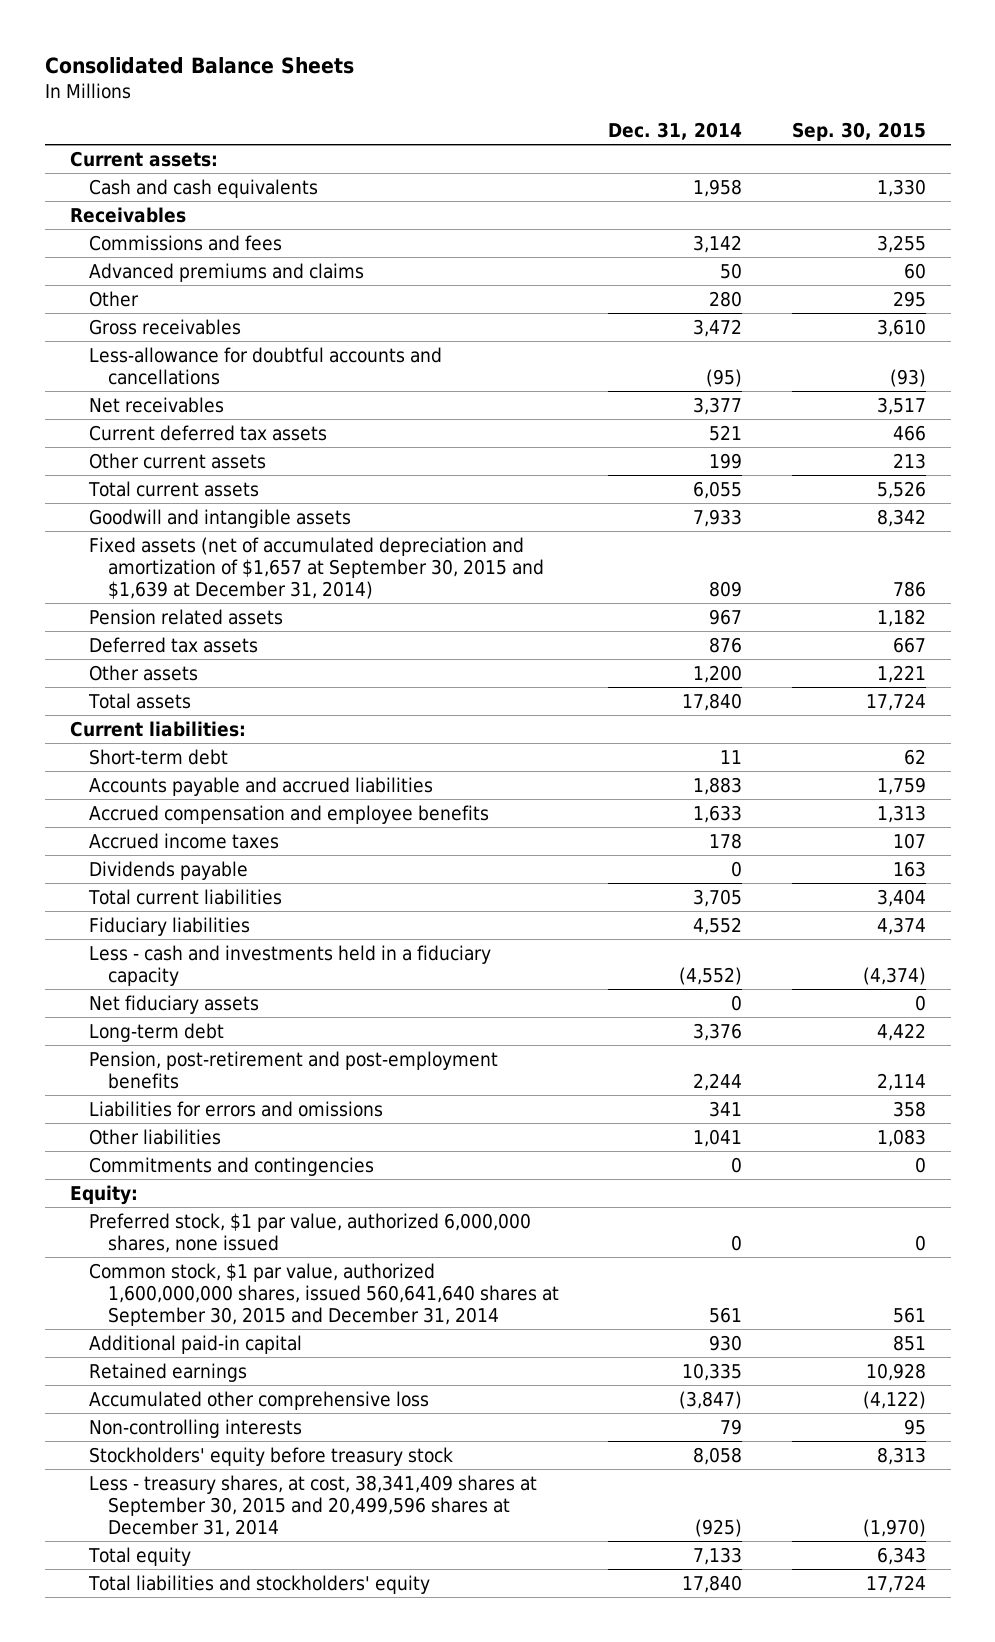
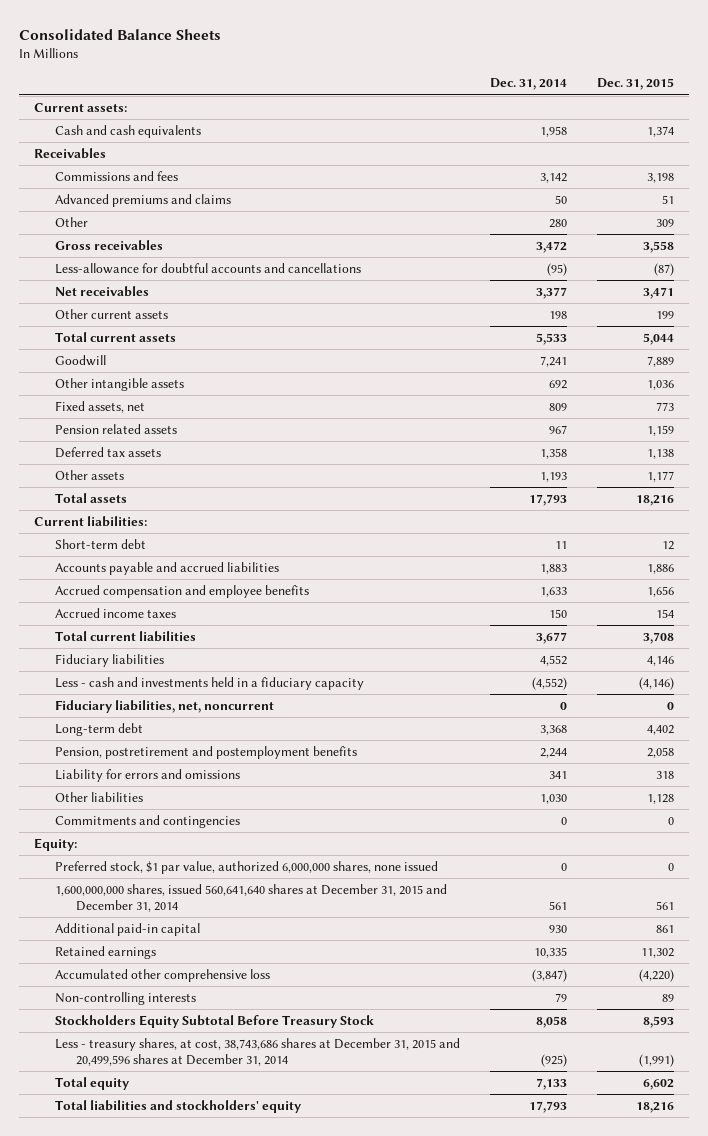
[791,121,926,141] Sep. 30, 2015 -> none
none -> [597,78,675,91] Dec. 31, 2015
[88,424,327,441] Current deferred tax assets -> none
[709,452,743,469] 199 -> [549,311,568,320] 198
[693,480,743,499] 6,055 -> [536,333,568,346] 5,533
[88,508,351,528] Goodwill and intangible assets -> [54,355,106,367] Goodwill
[693,508,743,527] 7,933 -> [540,356,568,368] 7,241
none -> [54,378,184,392] Other intangible assets
[88,536,544,599] Fixed assets (net of accumulated depreciation and amortization of $1,657 at September 30, 2015 and $1,639 at December 31, 2014) -> [54,401,145,414] Fixed assets, net
[709,636,743,653] 876 -> [540,448,568,460] 1,358
[693,664,743,683] 1,200 -> [540,472,568,483] 1,193
[682,692,743,711] 17,840 -> [529,494,568,507] 17,793
[88,860,248,880] Dividends payable -> none
[709,832,743,849] 178 -> [549,609,568,619] 150
[693,888,743,907] 3,705 -> [536,632,568,645] 3,677
[88,994,259,1014] Net fiduciary assets -> [54,700,274,714] Fiduciary liabilities, net, noncurrent
[693,1022,743,1041] 3,376 -> [540,725,568,736] 3,368
[88,1050,498,1089] Pension, post-retirement and post-employment benefits -> [54,746,357,760] Pension, postretirement and postemployment benefits
[88,1100,383,1117] Liabilities for errors and omissions -> [54,769,240,783] Liability for errors and omissions
[693,1128,743,1147] 1,041 -> [540,794,568,805] 1,030
[88,1262,559,1326] Common stock, $1 par value, authorized 1,600,000,000 shares, issued 560,641,640 shares at September 30, 2015 and December 31, 2014 -> [54,884,447,913] 1,600,000,000 shares, issued 560,641,640 shares at December 31, 2015 and December 31, 2014
[88,1446,453,1466] Stockholders' equity before treasury stock -> [54,1015,374,1029] Stockholders Equity Subtotal Before Treasury Stock
[88,1474,537,1537] Less - treasury shares, at cost, 38,341,409 shares at September 30, 2015 and 20,499,596 shares at December 31, 2014 -> [54,1038,460,1067] Less - treasury shares, at cost, 38,743,686 shares at December 31, 2015 and 20,499,596 shares at December 31, 2014
[682,1574,743,1593] 17,840 -> [529,1101,568,1114] 17,793

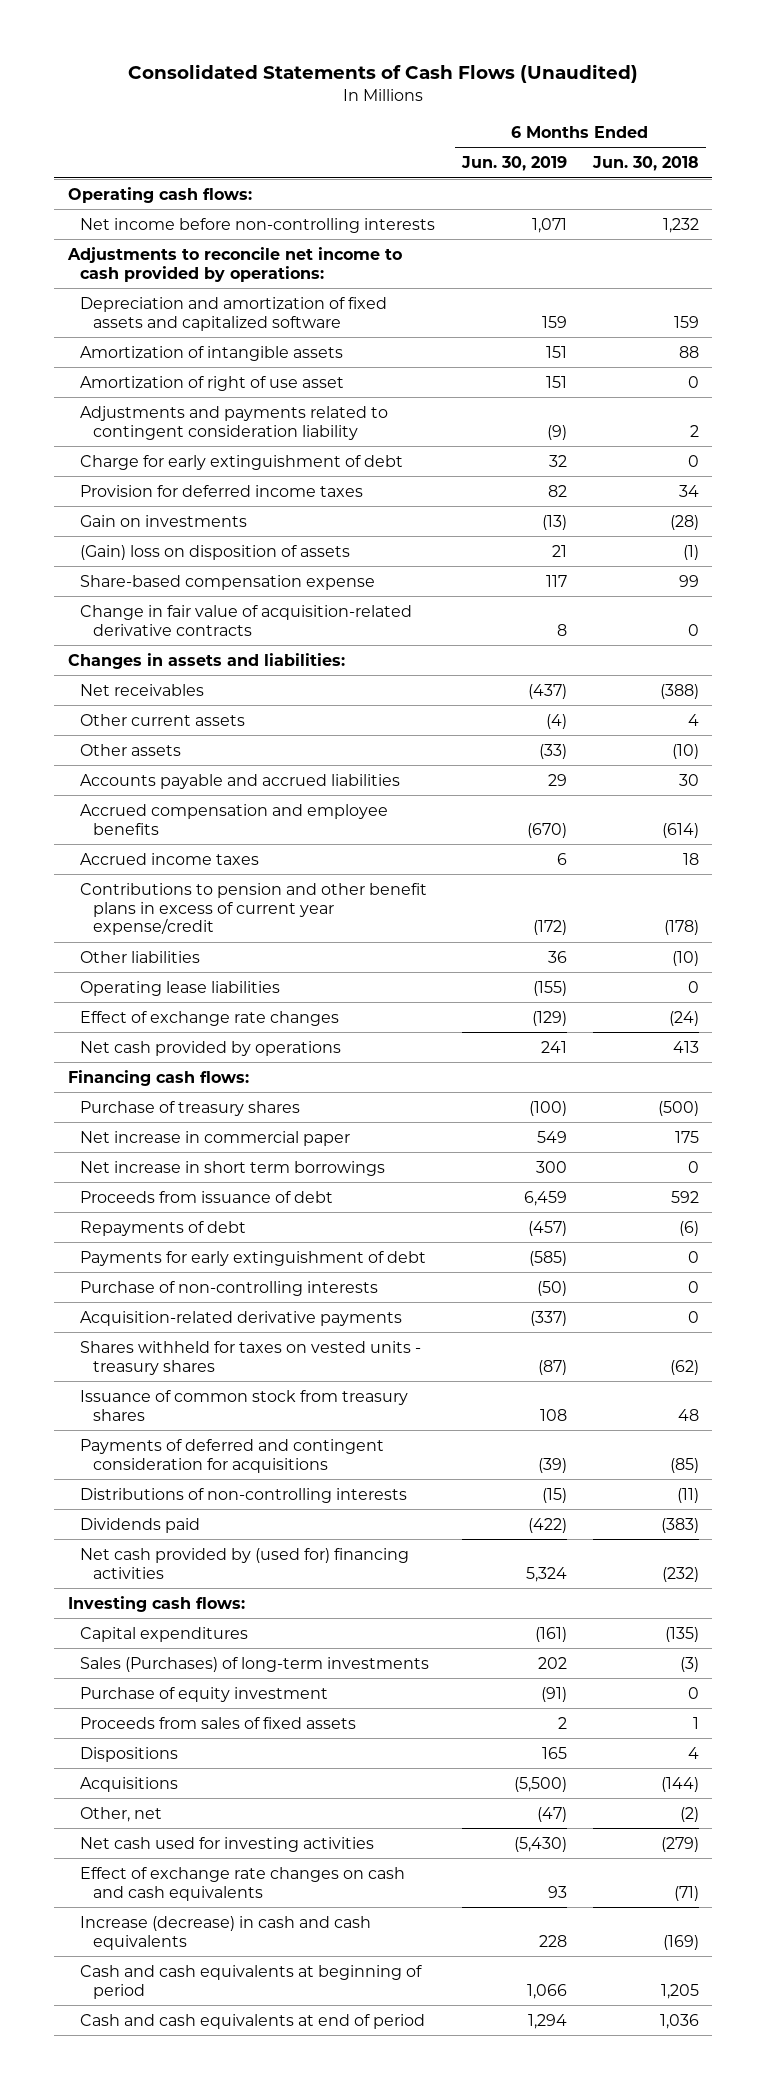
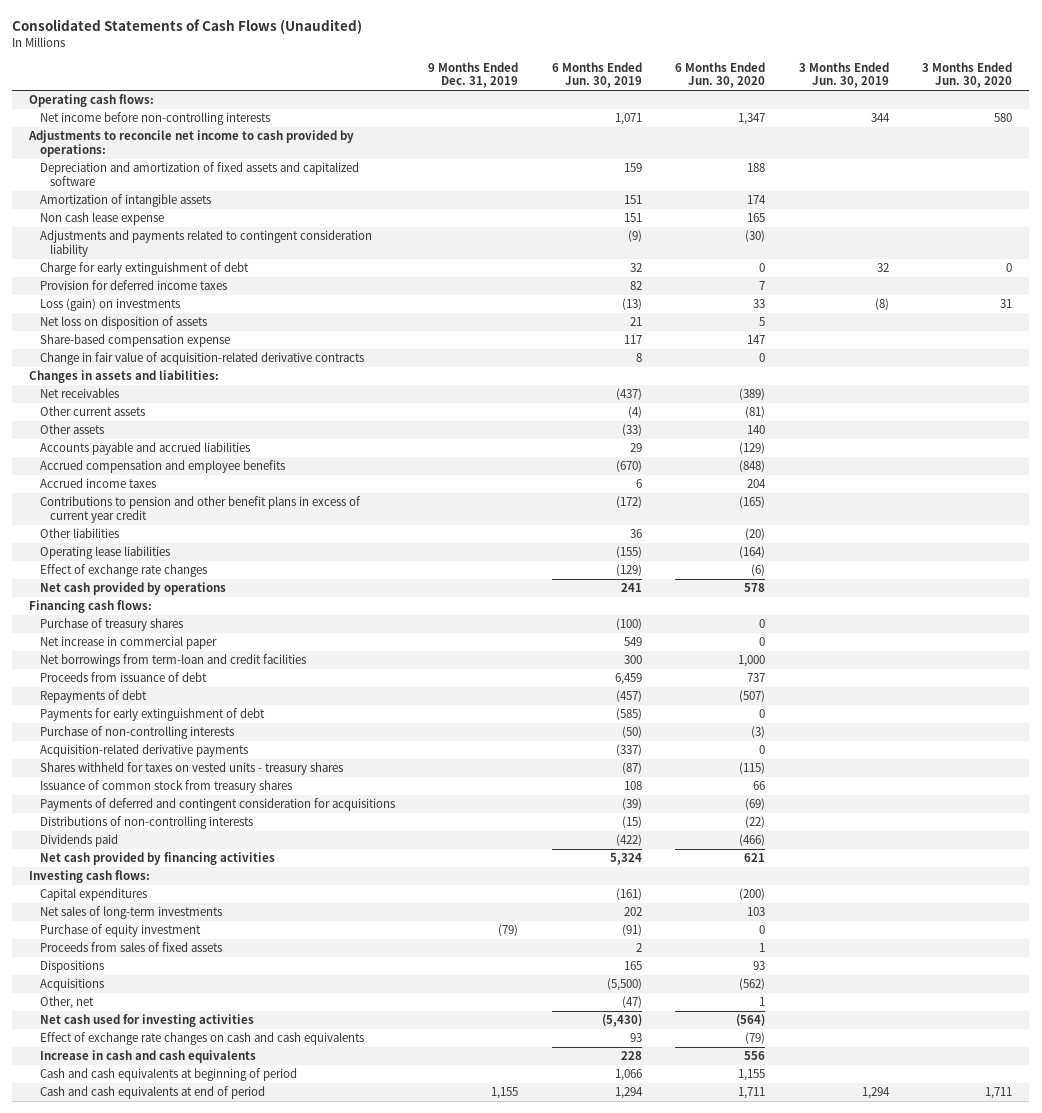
[592,156,700,172] Jun. 30, 2018 -> none
none -> [428,61,519,89] 9 Months Ended Dec. 31, 2019
none -> [675,61,766,89] 6 Months Ended Jun. 30, 2020
none -> [798,61,889,89] 3 Months Ended Jun. 30, 2019
none -> [922,61,1013,89] 3 Months Ended Jun. 30, 2020
[80,375,345,391] Amortization of right of use asset -> [39,212,164,226] Non cash lease expense
[80,514,248,527] Gain on investments -> [39,298,180,312] Loss (gain) on investments
[80,544,351,560] (Gain) loss on disposition of assets -> [39,316,207,330] Net loss on disposition of assets
[80,882,428,936] Contributions to pension and other benefit plans in excess of current year expense/credit -> [39,496,361,524] Contributions to pension and other benefit plans in excess of current year credit
[80,1160,386,1176] Net increase in short term borrowings -> none
none -> [39,654,306,668] Net borrowings from term-loan and credit facilities
[80,1547,410,1579] Net cash provided by (used for) financing activities -> [39,852,275,866] Net cash provided by financing activities
[80,1656,430,1672] Sales (Purchases) of long-term investments -> [39,906,222,920] Net sales of long-term investments
[80,1915,372,1950] Increase (decrease) in cash and cash equivalents -> [39,1050,256,1064] Increase in cash and cash equivalents

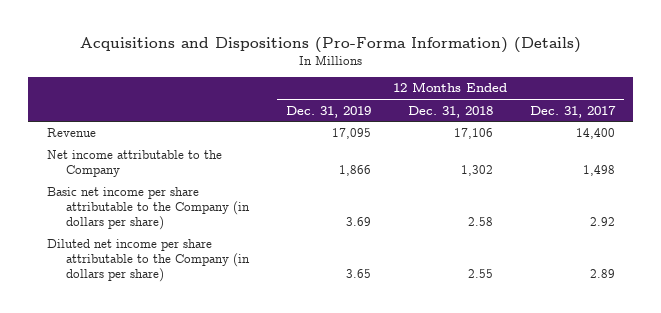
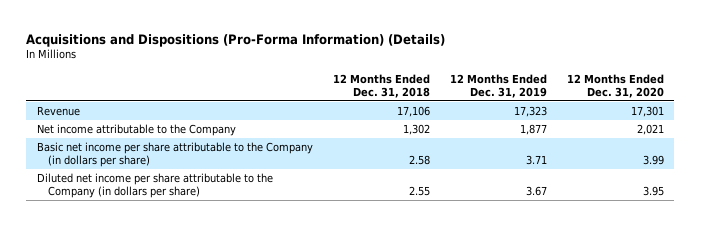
[529,105,616,118] Dec. 31, 2017 -> none
none -> [567,73,665,98] 12 Months Ended Dec. 31, 2020
[332,128,372,140] 17,095 -> [514,106,548,118] 17,323
[339,165,372,177] 1,866 -> [520,124,548,136] 1,877
[346,216,372,226] 3.69 -> [526,155,548,166] 3.71
[346,268,372,278] 3.65 -> [526,186,548,197] 3.67

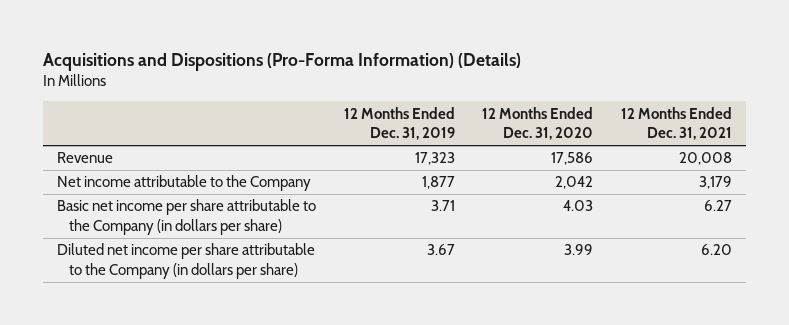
[332,73,430,98] 12 Months Ended Dec. 31, 2018 -> none
none -> [621,106,733,141] 12 Months Ended Dec. 31, 2021
[631,106,665,118] 17,301 -> [551,152,594,166] 17,586
[637,124,665,136] 2,021 -> [555,176,594,190] 2,042
[643,155,665,166] 3.99 -> [563,200,594,212] 4.03
[643,186,665,197] 3.95 -> [564,244,594,256] 3.99

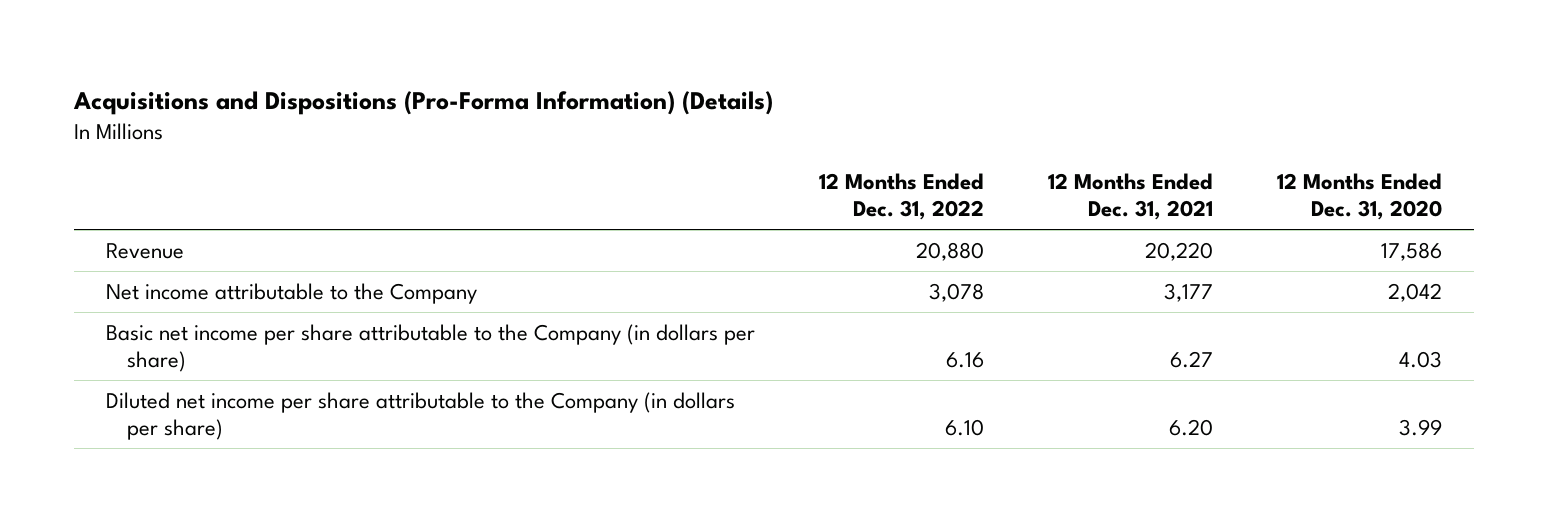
[343,106,455,141] 12 Months Ended Dec. 31, 2019 -> none
none -> [819,172,985,221] 12 Months Ended Dec. 31, 2022
[679,152,733,166] 20,008 -> [1145,241,1214,261] 20,220
[699,176,733,190] 3,179 -> [1164,282,1214,302] 3,177

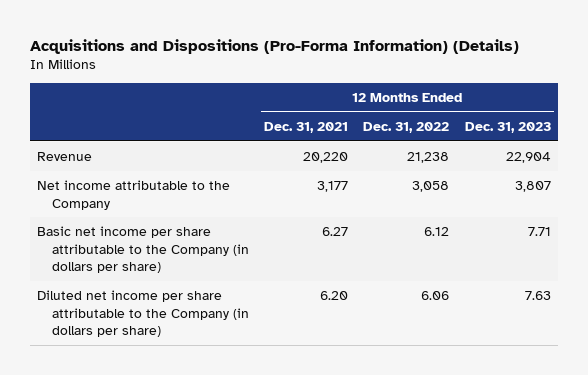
[1277,172,1443,221] 12 Months Ended Dec. 31, 2020 -> none
none -> [464,121,551,133] Dec. 31, 2023
[916,241,985,261] 20,880 -> [407,152,450,164] 21,238
[929,282,985,302] 3,078 -> [412,181,450,193] 3,058
[946,351,985,368] 6.16 -> [424,227,450,237] 6.12
[945,418,985,436] 6.10 -> [421,291,450,301] 6.06

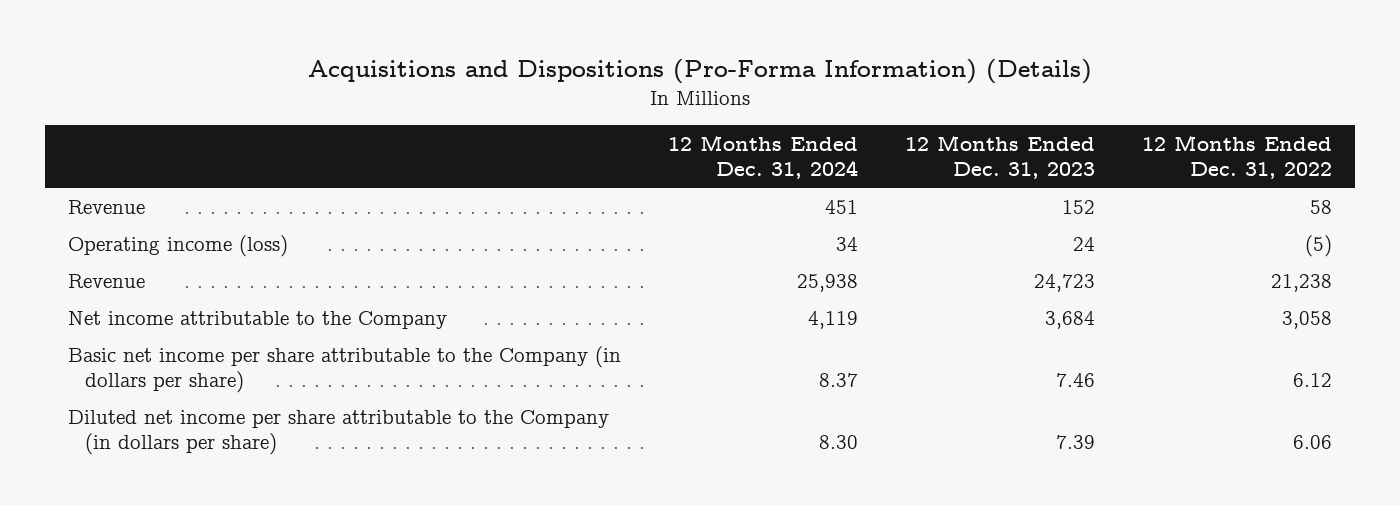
[264,121,349,133] Dec. 31, 2021 -> none
none -> [668,134,859,179] 12 Months Ended Dec. 31, 2024
[407,152,450,164] 21,238 -> [1309,199,1332,214] 58
[505,152,551,164] 22,904 -> [1061,199,1095,214] 152
none -> [68,234,289,257] Operating income (loss)
none -> [68,273,146,288] Revenue
[514,181,551,193] 3,807 -> [1044,310,1095,329] 3,684
[527,227,551,237] 7.71 -> [1055,372,1095,387] 7.46
[524,291,551,301] 7.63 -> [1055,434,1095,449] 7.39

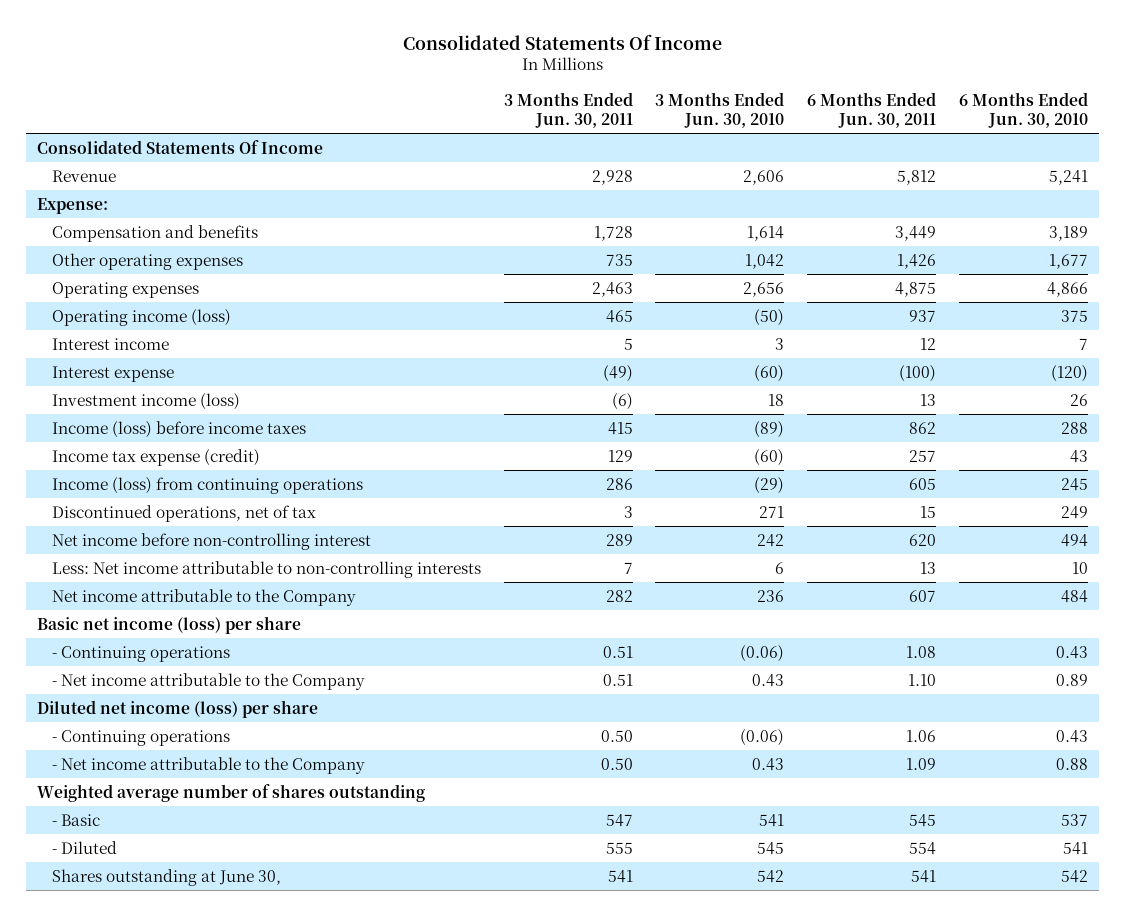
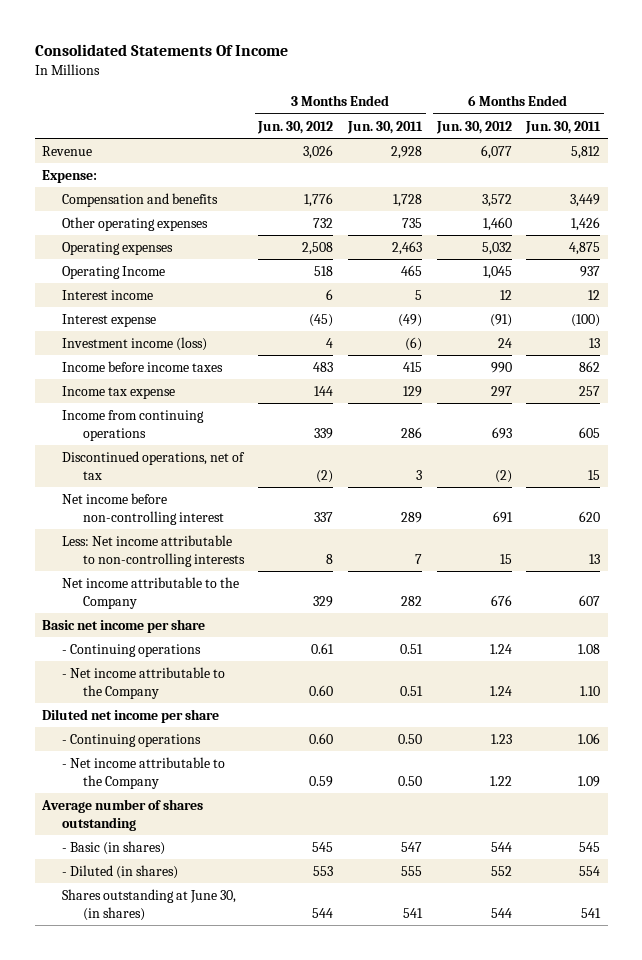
[655,91,785,128] 3 Months Ended Jun. 30, 2010 -> none
[959,91,1089,128] 6 Months Ended Jun. 30, 2010 -> none
none -> [257,120,334,134] Jun. 30, 2012
none -> [435,120,512,134] Jun. 30, 2012
[37,139,324,154] Consolidated Statements Of Income -> none
[51,308,231,326] Operating income (loss) -> [62,265,166,279] Operating Income
[51,420,306,438] Income (loss) before income taxes -> [62,360,224,372] Income before income taxes
[51,448,260,466] Income tax expense (credit) -> [62,385,176,399] Income tax expense
[51,476,363,494] Income (loss) from continuing operations -> [62,409,205,441] Income from continuing operations
[37,615,302,634] Basic net income (loss) per share -> [41,618,205,633] Basic net income per share
[37,699,319,718] Diluted net income (loss) per share -> [41,708,219,723] Diluted net income per share
[37,783,426,802] Weighted average number of shares outstanding -> [40,798,203,831] Average number of shares outstanding
[51,813,100,826] - Basic -> [62,840,166,855] - Basic (in shares)
[51,840,117,854] - Diluted -> [62,864,179,879] - Diluted (in shares)
[51,868,281,886] Shares outstanding at June 30, -> [62,888,237,921] Shares outstanding at June 30, (in shares)

